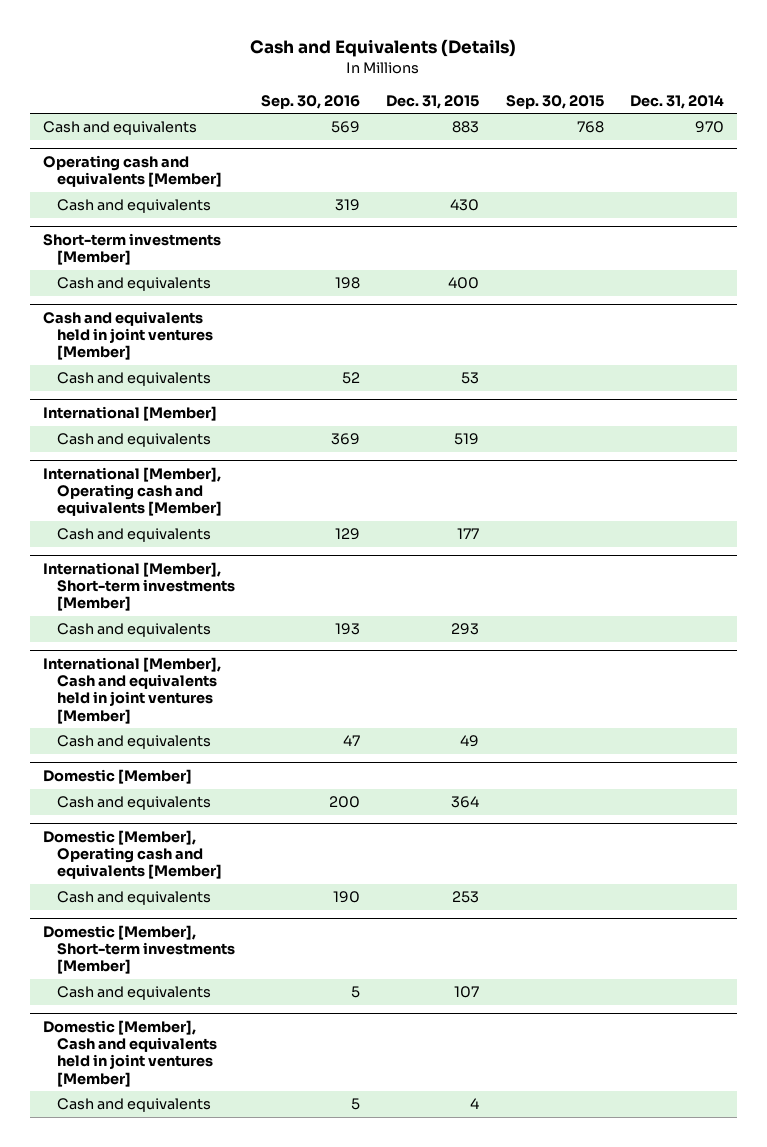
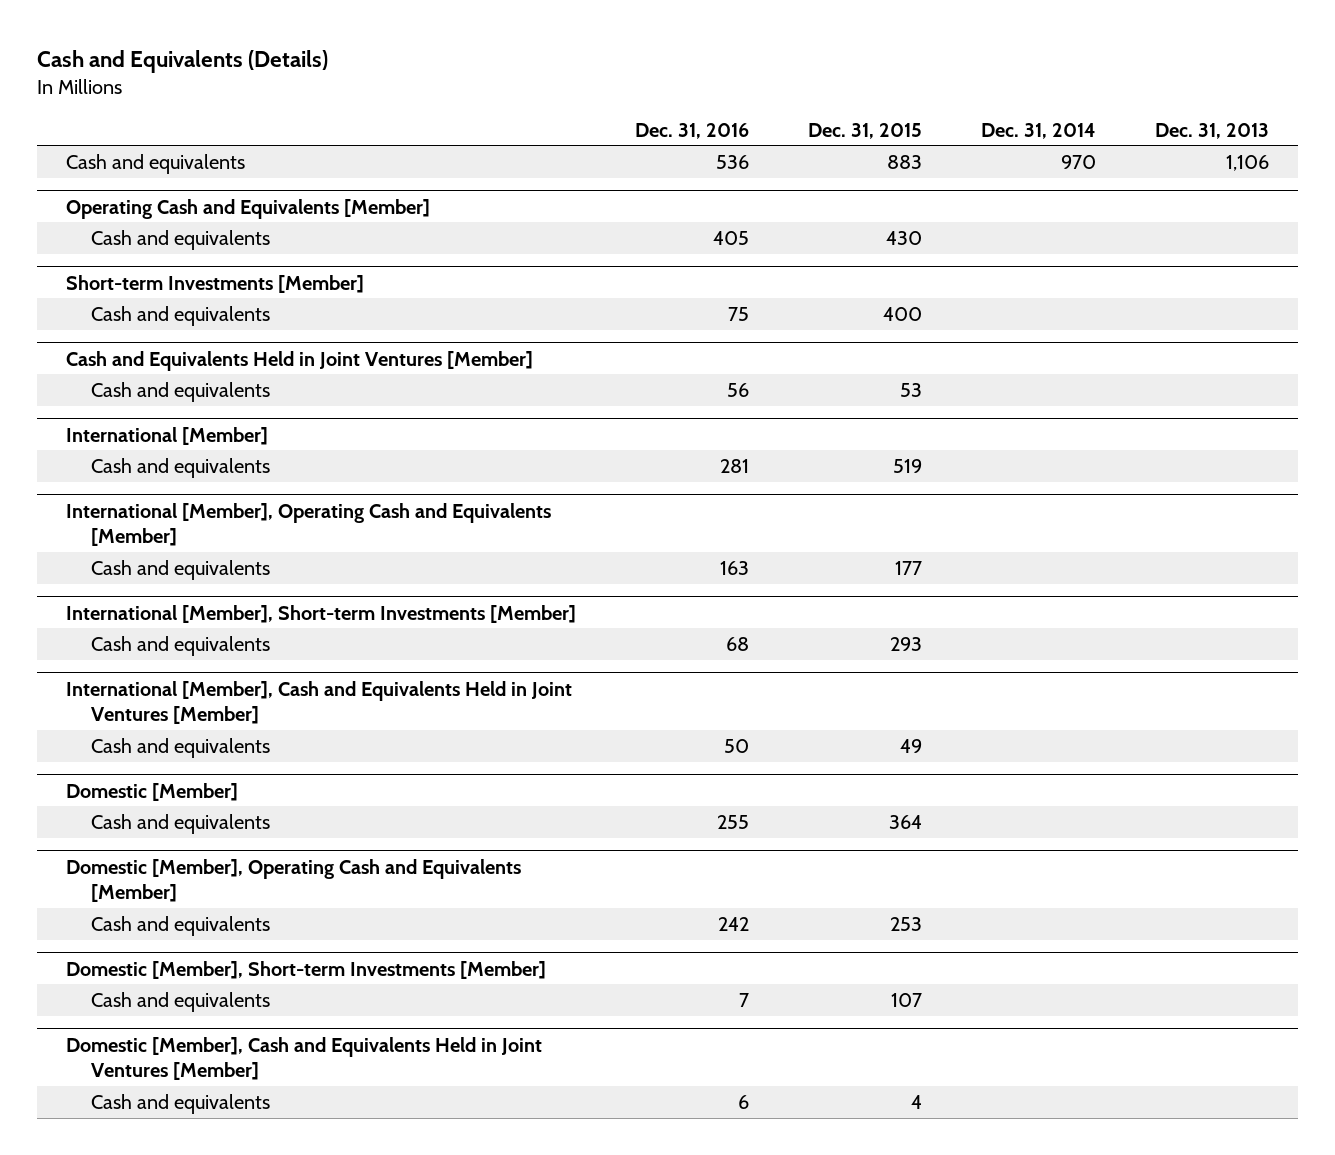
[261,94,361,109] Sep. 30, 2016 -> none
[505,94,604,109] Sep. 30, 2015 -> none
none -> [635,122,750,139] Dec. 31, 2016
none -> [1154,122,1269,139] Dec. 31, 2013
[42,154,223,188] Operating cash and equivalents [Member] -> [66,198,431,219] Operating Cash and Equivalents [Member]
[42,232,221,266] Short-term investments [Member] -> [66,274,365,293] Short-term Investments [Member]
[42,310,214,361] Cash and equivalents held in joint ventures [Member] -> [66,350,534,371] Cash and Equivalents Held in Joint Ventures [Member]
[42,466,223,517] International [Member], Operating cash and equivalents [Member] -> [66,502,552,547] International [Member], Operating Cash and Equivalents [Member]
[42,561,236,612] International [Member], Short-term investments [Member] -> [66,604,577,623] International [Member], Short-term Investments [Member]
[42,656,221,724] International [Member], Cash and equivalents held in joint ventures [Member] -> [66,680,573,725] International [Member], Cash and Equivalents Held in Joint Ventures [Member]
[42,829,223,880] Domestic [Member], Operating cash and equivalents [Member] -> [66,858,522,903] Domestic [Member], Operating Cash and Equivalents [Member]
[42,924,236,975] Domestic [Member], Short-term investments [Member] -> [66,960,547,979] Domestic [Member], Short-term Investments [Member]
[42,1019,218,1087] Domestic [Member], Cash and equivalents held in joint ventures [Member] -> [66,1036,543,1081] Domestic [Member], Cash and Equivalents Held in Joint Ventures [Member]

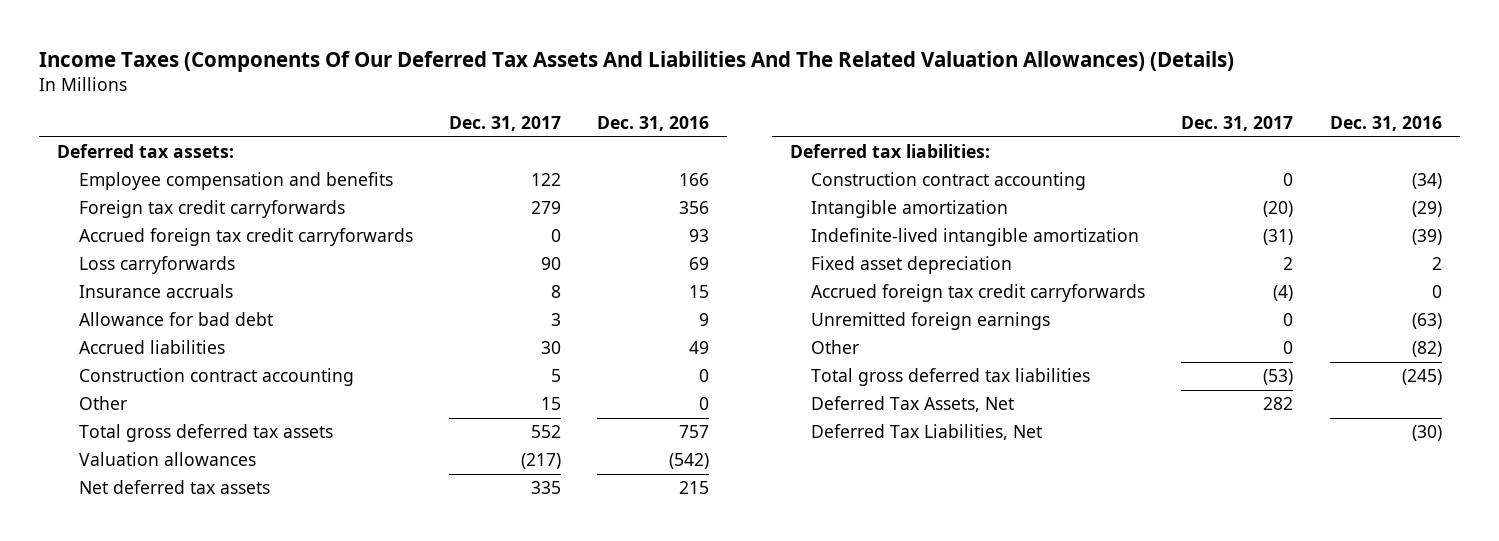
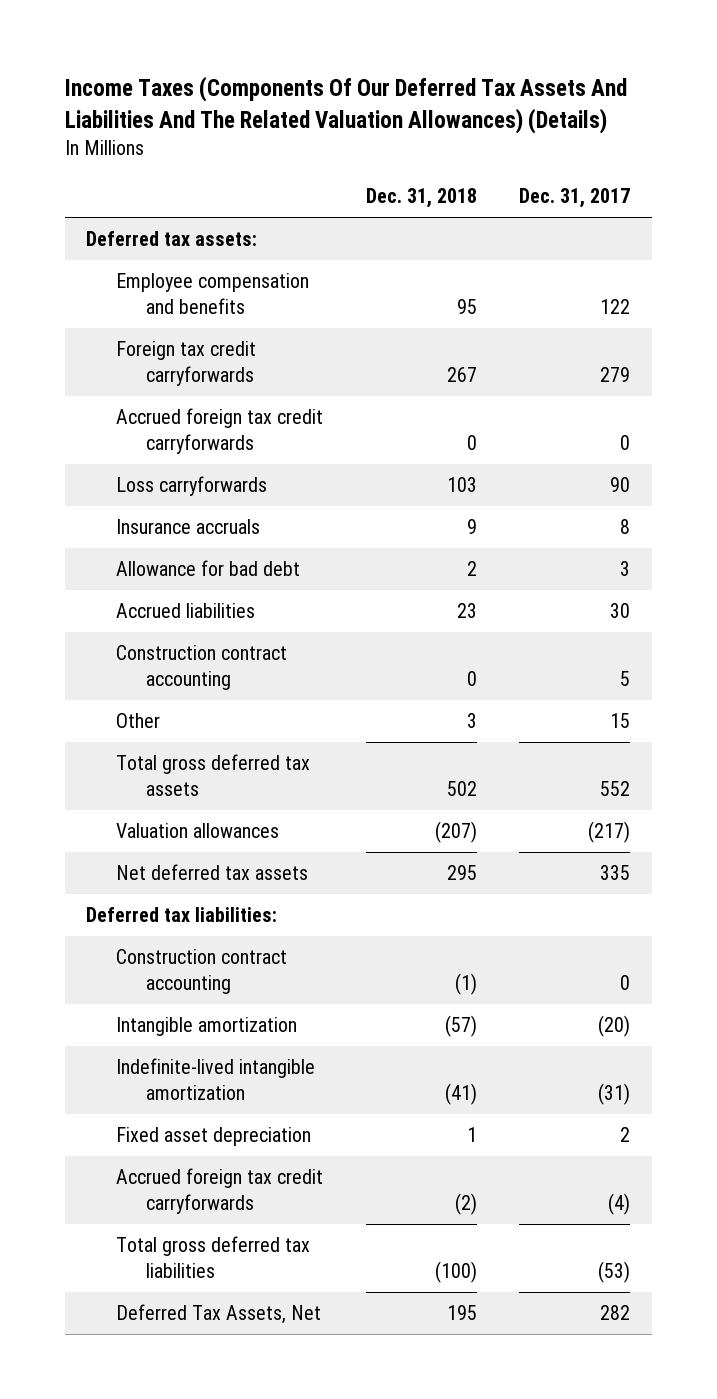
[597,115,710,131] Dec. 31, 2016 -> none
none -> [365,188,477,209] Dec. 31, 2018
[811,312,1051,331] Unremitted foreign earnings -> none
[811,340,860,355] Other -> none
[811,424,1043,441] Deferred Tax Liabilities, Net -> none

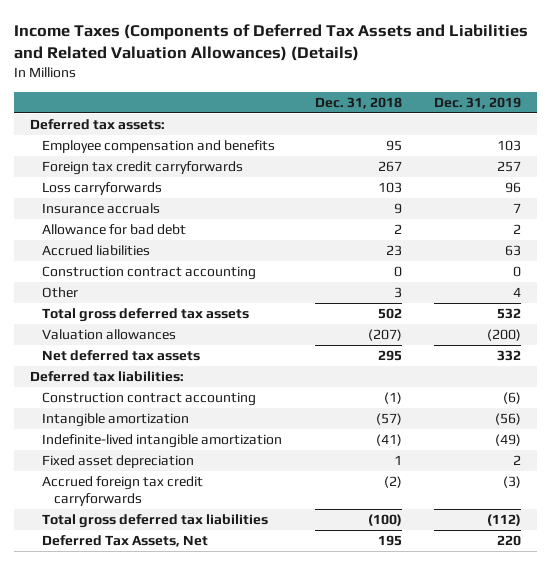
[65,76,628,134] Income Taxes (Components Of Our Deferred Tax Assets And Liabilities And The Related Valuation Allowances) (Details) -> [14,24,529,62] Income Taxes (Components of Deferred Tax Assets and Liabilities and Related Valuation Allowances) (Details)
[519,188,631,209] Dec. 31, 2017 -> none
none -> [434,96,522,109] Dec. 31, 2019
[115,408,323,455] Accrued foreign tax credit carryforwards -> none

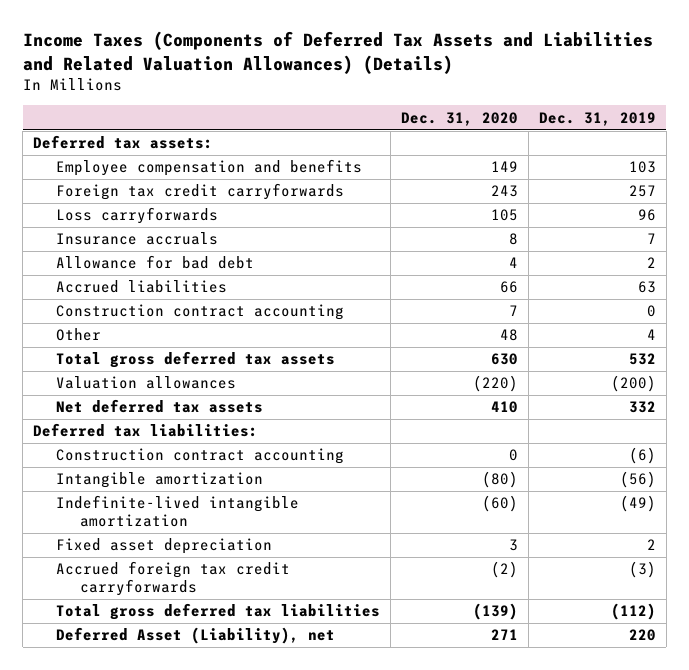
[314,96,402,109] Dec. 31, 2018 -> none
none -> [401,111,519,126] Dec. 31, 2020
[42,535,209,548] Deferred Tax Assets, Net -> [56,627,336,645] Deferred Asset (Liability), net

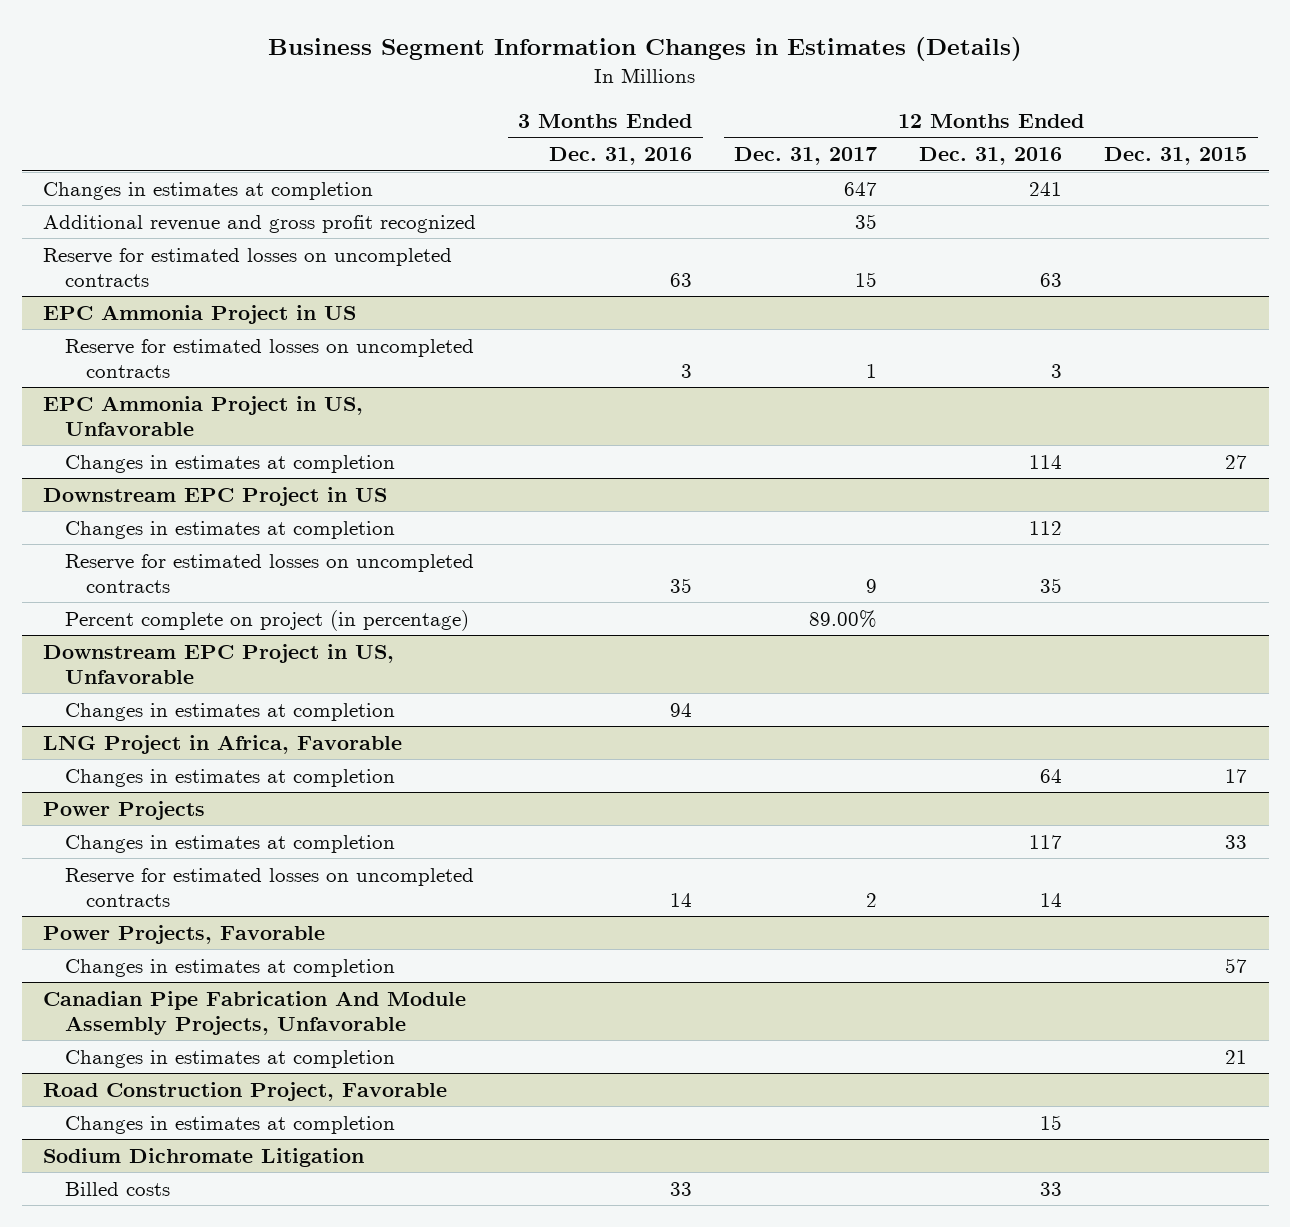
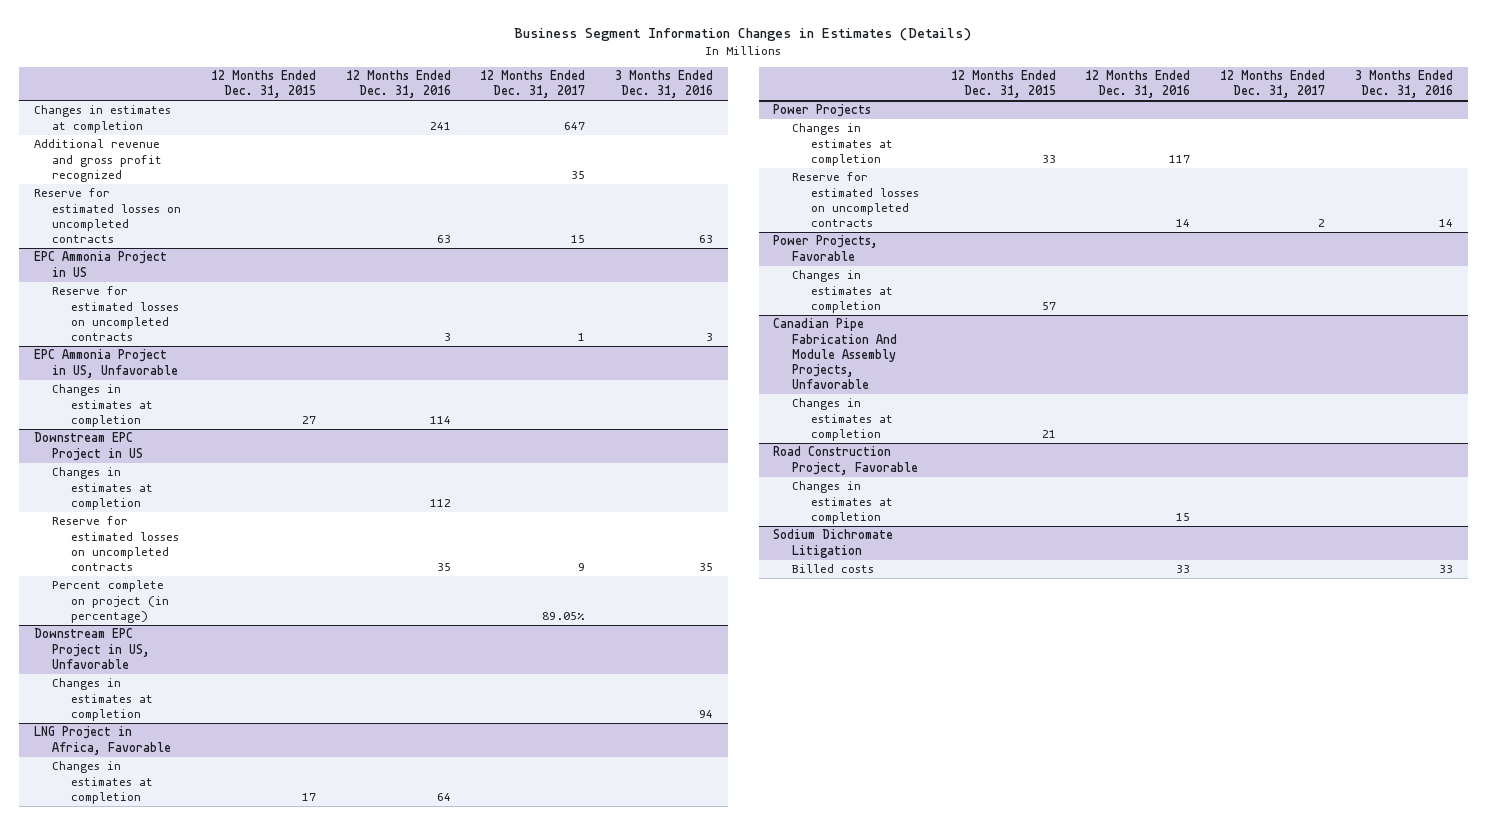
[809,609,878,628] 89.00% -> [542,611,586,620] 89.05%

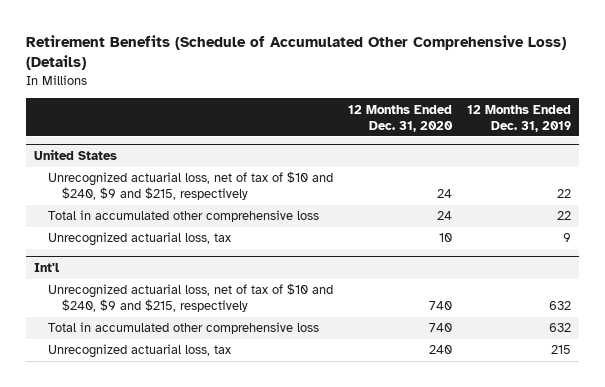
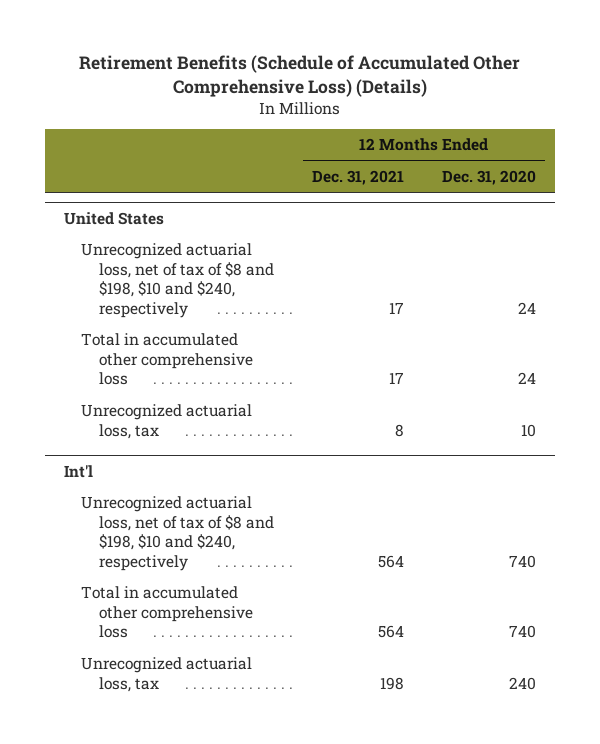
[467,104,572,132] 12 Months Ended Dec. 31, 2019 -> none
none -> [311,170,404,186] Dec. 31, 2021
[48,171,334,201] Unrecognized actuarial loss, net of tax of $10 and $240, $9 and $215, respectively -> [81,243,275,318] Unrecognized actuarial loss, net of tax of $8 and $198, $10 and $240, respectively
[48,283,334,313] Unrecognized actuarial loss, net of tax of $10 and $240, $9 and $215, respectively -> [81,496,275,571] Unrecognized actuarial loss, net of tax of $8 and $198, $10 and $240, respectively

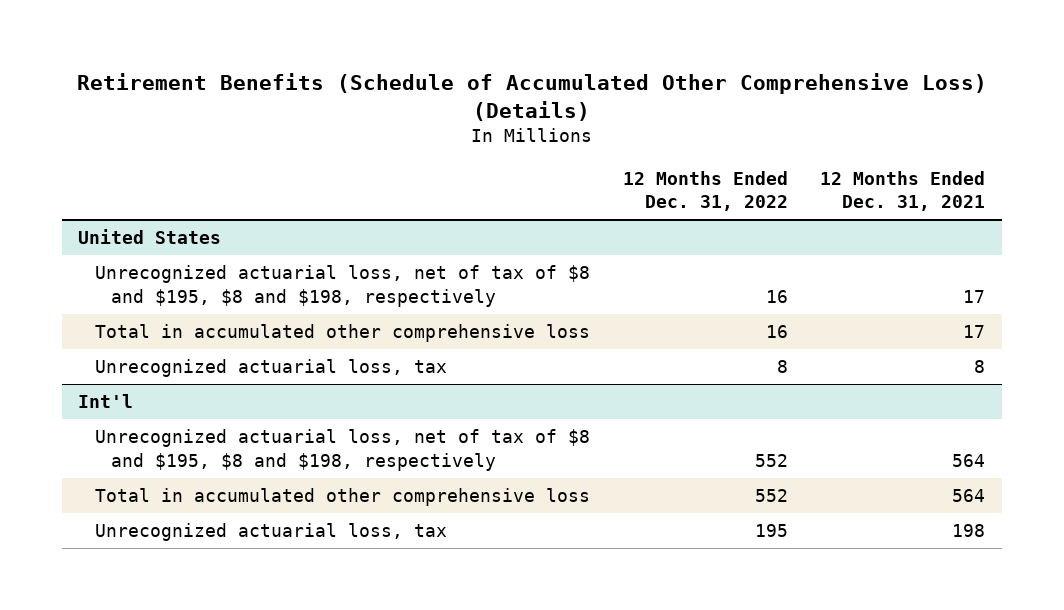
[441,170,536,186] Dec. 31, 2020 -> none
none -> [622,170,788,212] 12 Months Ended Dec. 31, 2022
[81,243,275,318] Unrecognized actuarial loss, net of tax of $8 and $198, $10 and $240, respectively -> [94,265,590,307] Unrecognized actuarial loss, net of tax of $8 and $195, $8 and $198, respectively
[81,496,275,571] Unrecognized actuarial loss, net of tax of $8 and $198, $10 and $240, respectively -> [94,429,590,471] Unrecognized actuarial loss, net of tax of $8 and $195, $8 and $198, respectively

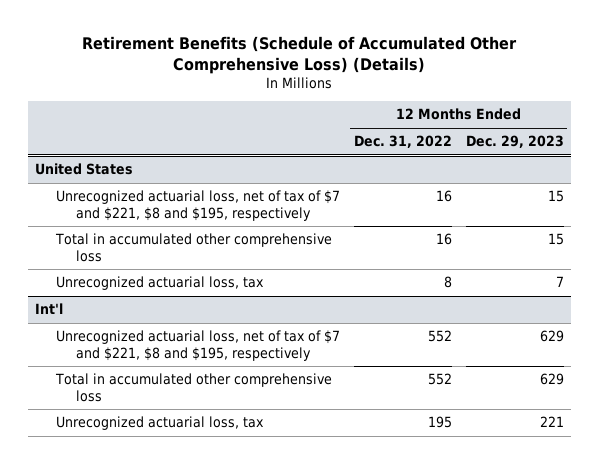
[820,170,986,212] 12 Months Ended Dec. 31, 2021 -> none
none -> [465,135,564,149] Dec. 29, 2023
[94,265,590,307] Unrecognized actuarial loss, net of tax of $8 and $195, $8 and $198, respectively -> [55,190,340,221] Unrecognized actuarial loss, net of tax of $7 and $221, $8 and $195, respectively
[94,429,590,471] Unrecognized actuarial loss, net of tax of $8 and $195, $8 and $198, respectively -> [55,330,340,361] Unrecognized actuarial loss, net of tax of $7 and $221, $8 and $195, respectively

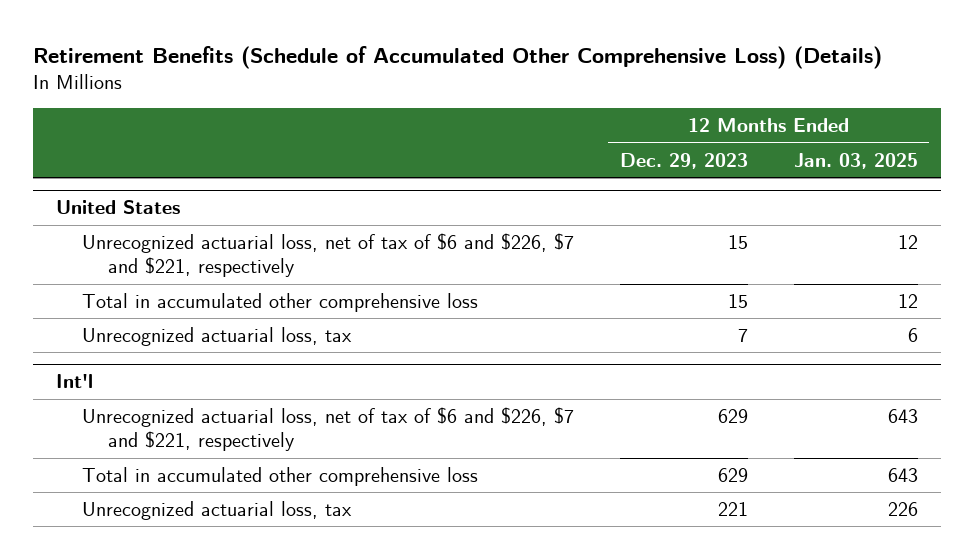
[353,135,452,149] Dec. 31, 2022 -> none
none -> [793,152,918,169] Jan. 03, 2025
[55,190,340,221] Unrecognized actuarial loss, net of tax of $7 and $221, $8 and $195, respectively -> [82,232,575,278] Unrecognized actuarial loss, net of tax of $6 and $226, $7 and $221, respectively
[55,330,340,361] Unrecognized actuarial loss, net of tax of $7 and $221, $8 and $195, respectively -> [82,406,575,452] Unrecognized actuarial loss, net of tax of $6 and $226, $7 and $221, respectively

